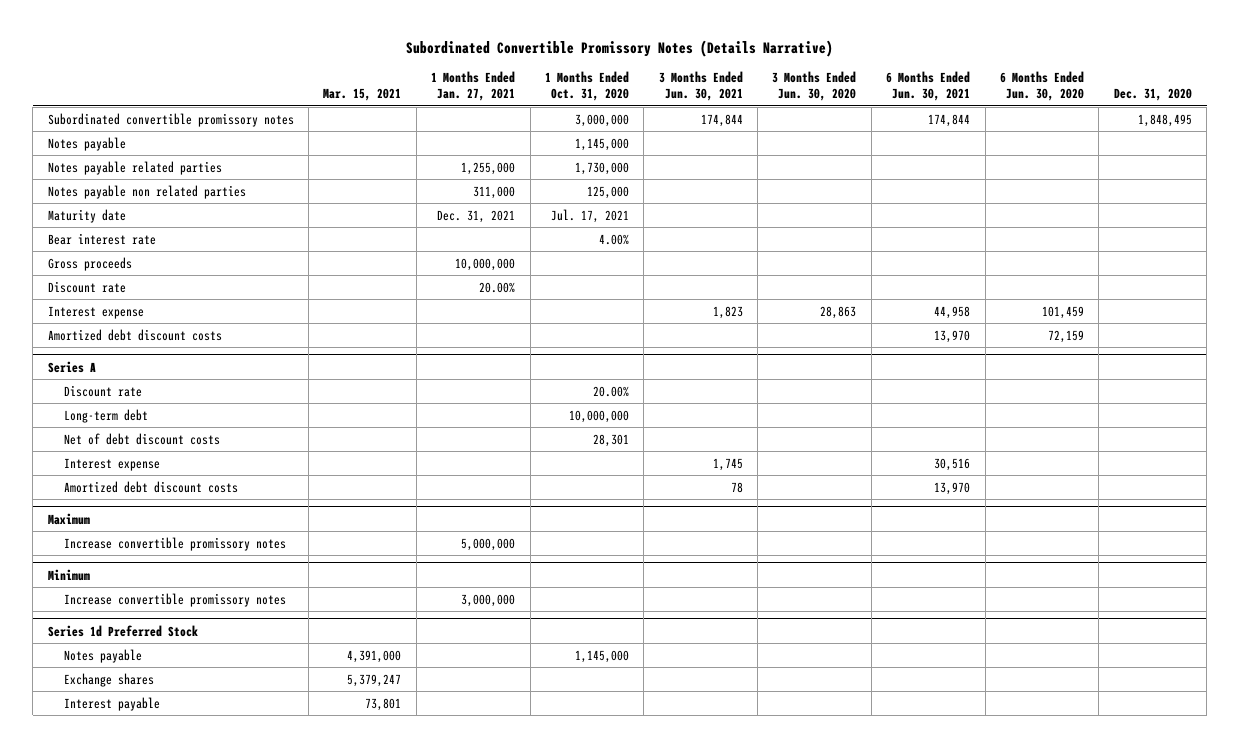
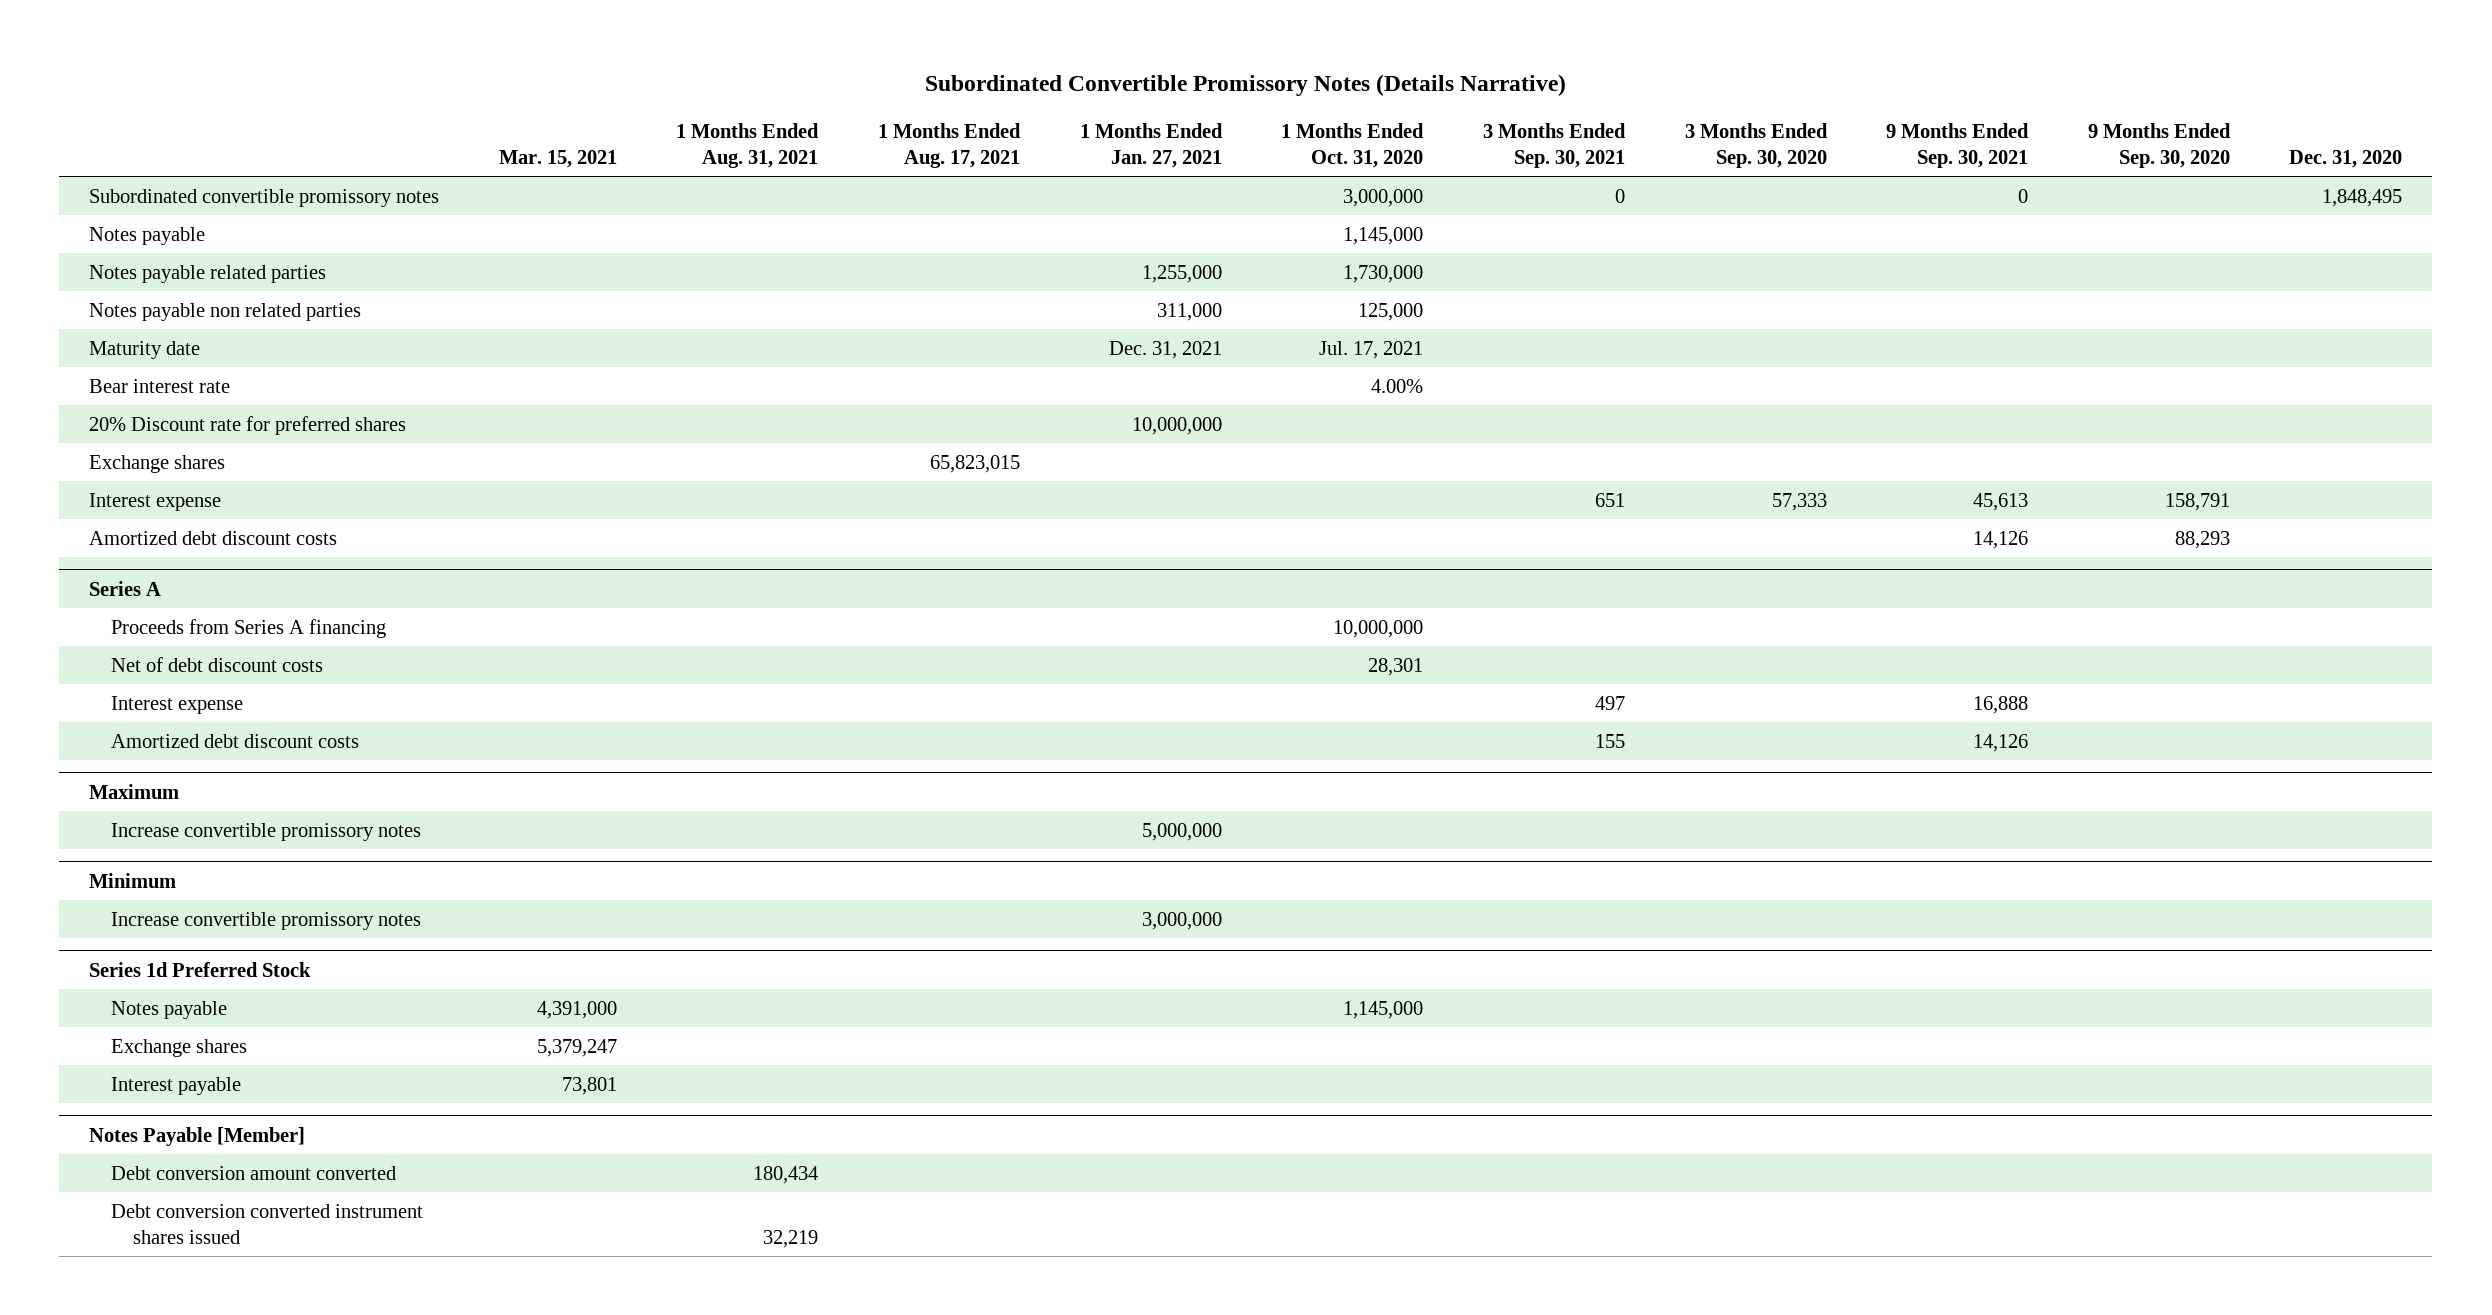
[658,71,743,102] 3 Months Ended Jun. 30, 2021 -> none
[772,71,857,102] 3 Months Ended Jun. 30, 2020 -> none
[886,71,971,102] 6 Months Ended Jun. 30, 2021 -> none
[999,71,1084,102] 6 Months Ended Jun. 30, 2020 -> none
none -> [676,122,820,168] 1 Months Ended Aug. 31, 2021
none -> [878,122,1022,168] 1 Months Ended Aug. 17, 2021
none -> [1482,122,1626,168] 3 Months Ended Sep. 30, 2021
none -> [1684,122,1828,168] 3 Months Ended Sep. 30, 2020
none -> [1886,122,2030,168] 9 Months Ended Sep. 30, 2021
none -> [2087,122,2231,168] 9 Months Ended Sep. 30, 2020
[47,256,132,271] Gross proceeds -> none
[47,280,126,293] Discount rate -> none
none -> [89,415,407,435] 20% Discount rate for preferred shares
none -> [89,454,226,473] Exchange shares
[64,384,143,397] Discount rate -> none
[64,408,149,423] Long-term debt -> none
none -> [111,618,387,638] Proceeds from Series A financing
none -> [89,1126,306,1146] Notes Payable [Member]
none -> [111,1165,397,1180] Debt conversion amount converted
none -> [111,1203,424,1244] Debt conversion converted instrument shares issued

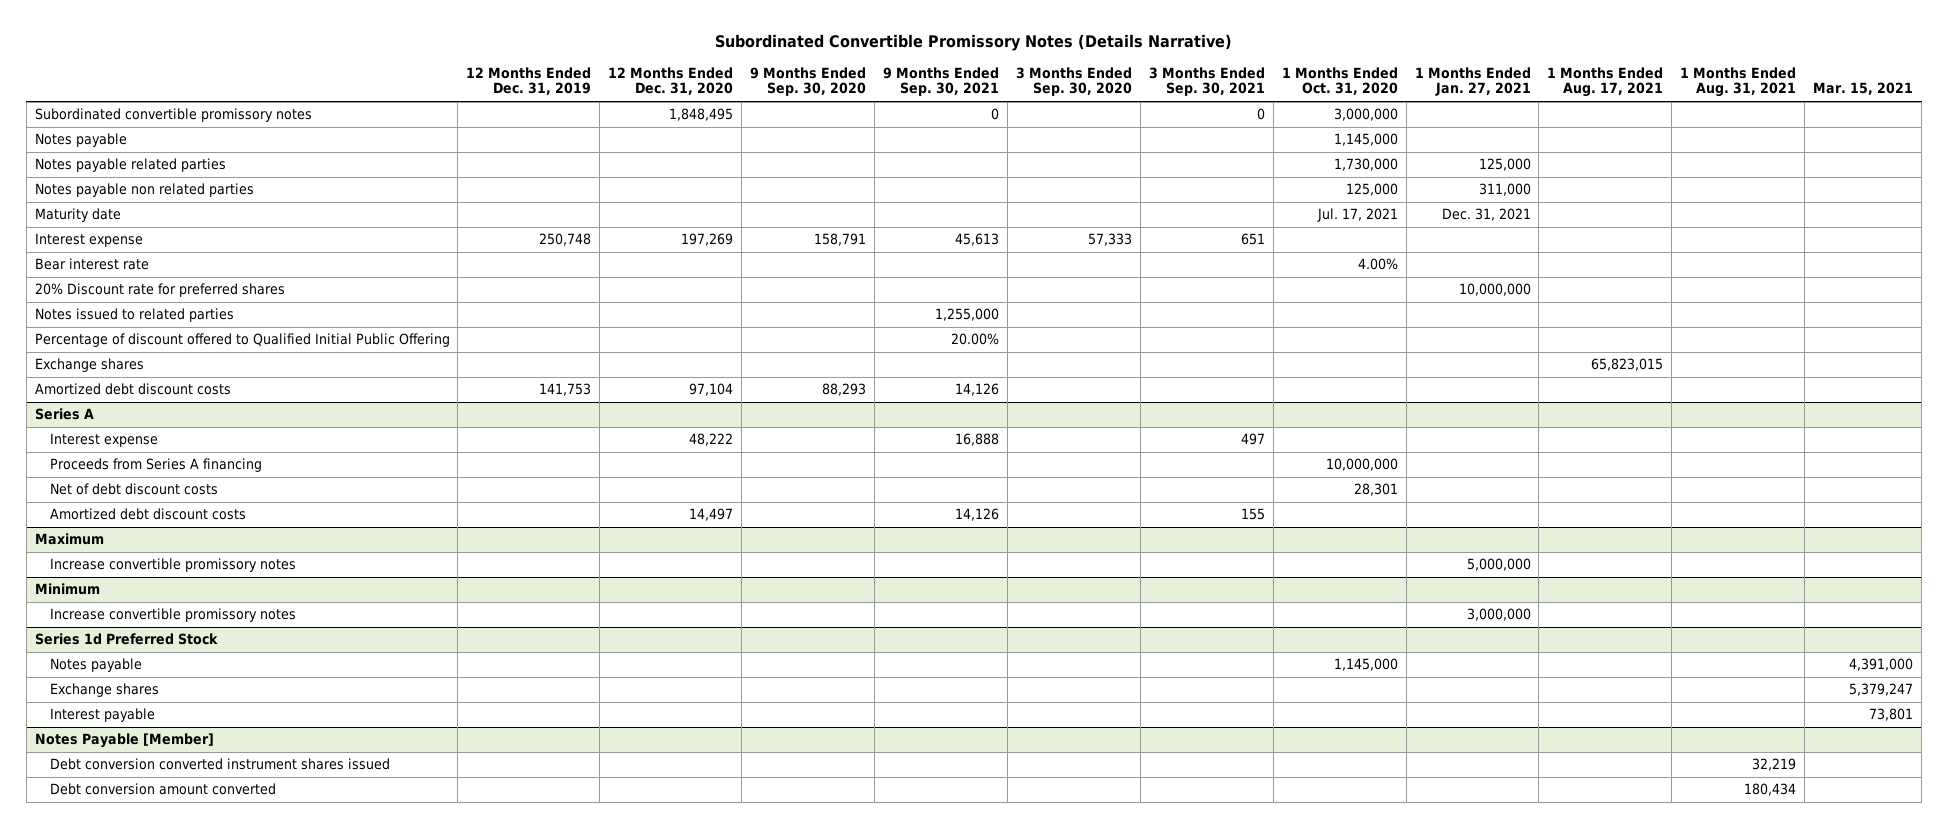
[2289,149,2403,168] Dec. 31, 2020 -> none
none -> [466,66,592,96] 12 Months Ended Dec. 31, 2019
none -> [608,66,734,96] 12 Months Ended Dec. 31, 2020
[1141,264,1222,283] 1,255,000 -> [1478,158,1531,172] 125,000
[89,492,222,511] Interest expense -> [34,233,143,248] Interest expense
none -> [34,308,234,323] Notes issued to related parties
none -> [34,333,450,348] Percentage of discount offered to Qualified Initial Public Offering
[111,695,244,714] Interest expense -> [50,433,159,448] Interest expense
[111,1165,397,1180] Debt conversion amount converted -> [50,783,277,796] Debt conversion amount converted

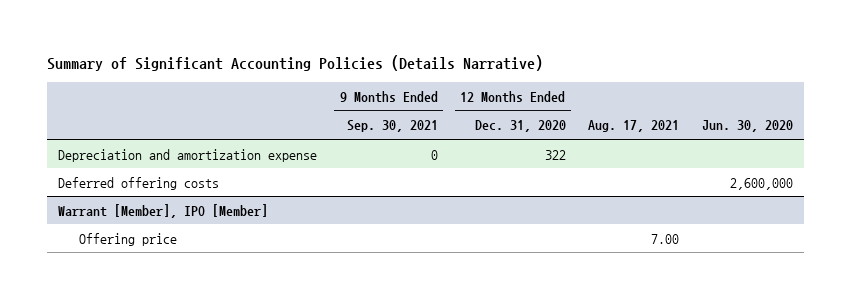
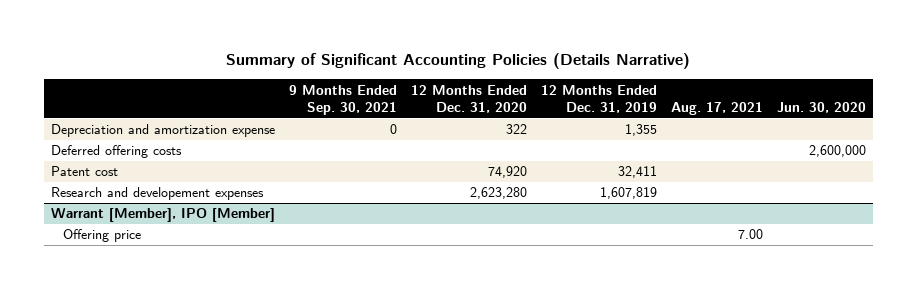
none -> [540,84,657,114] 12 Months Ended Dec. 31, 2019
none -> [50,166,118,177] Patent cost
none -> [50,187,264,201] Research and developement expenses

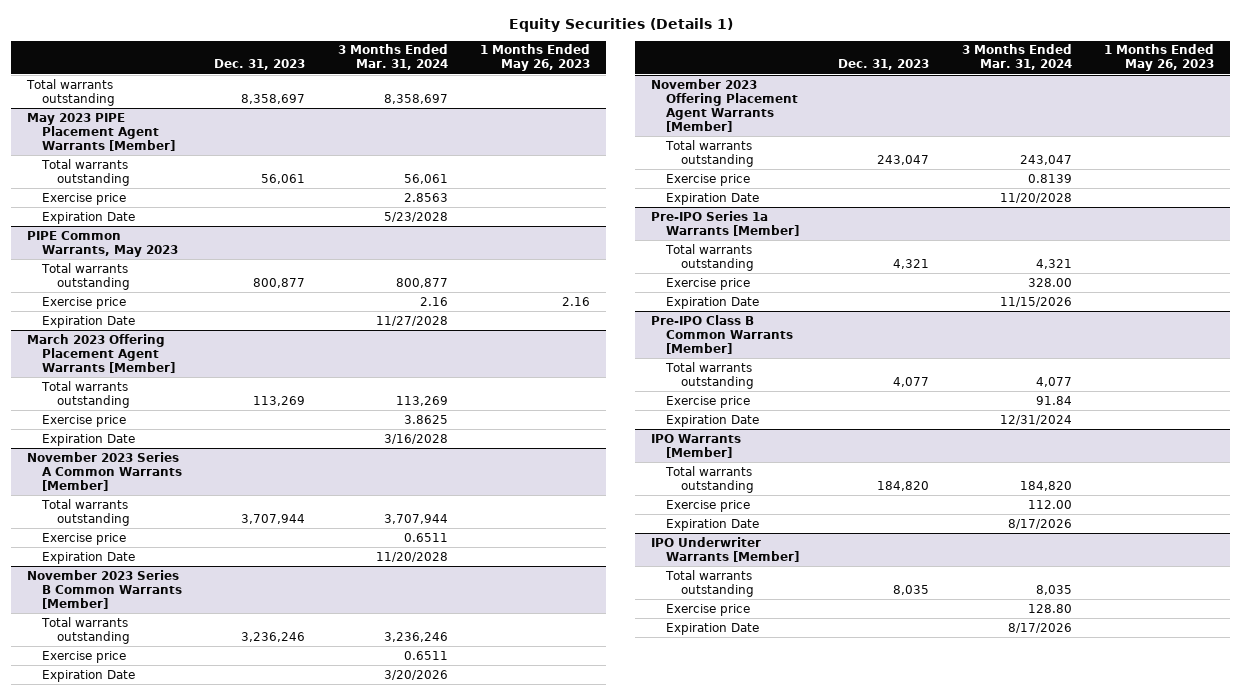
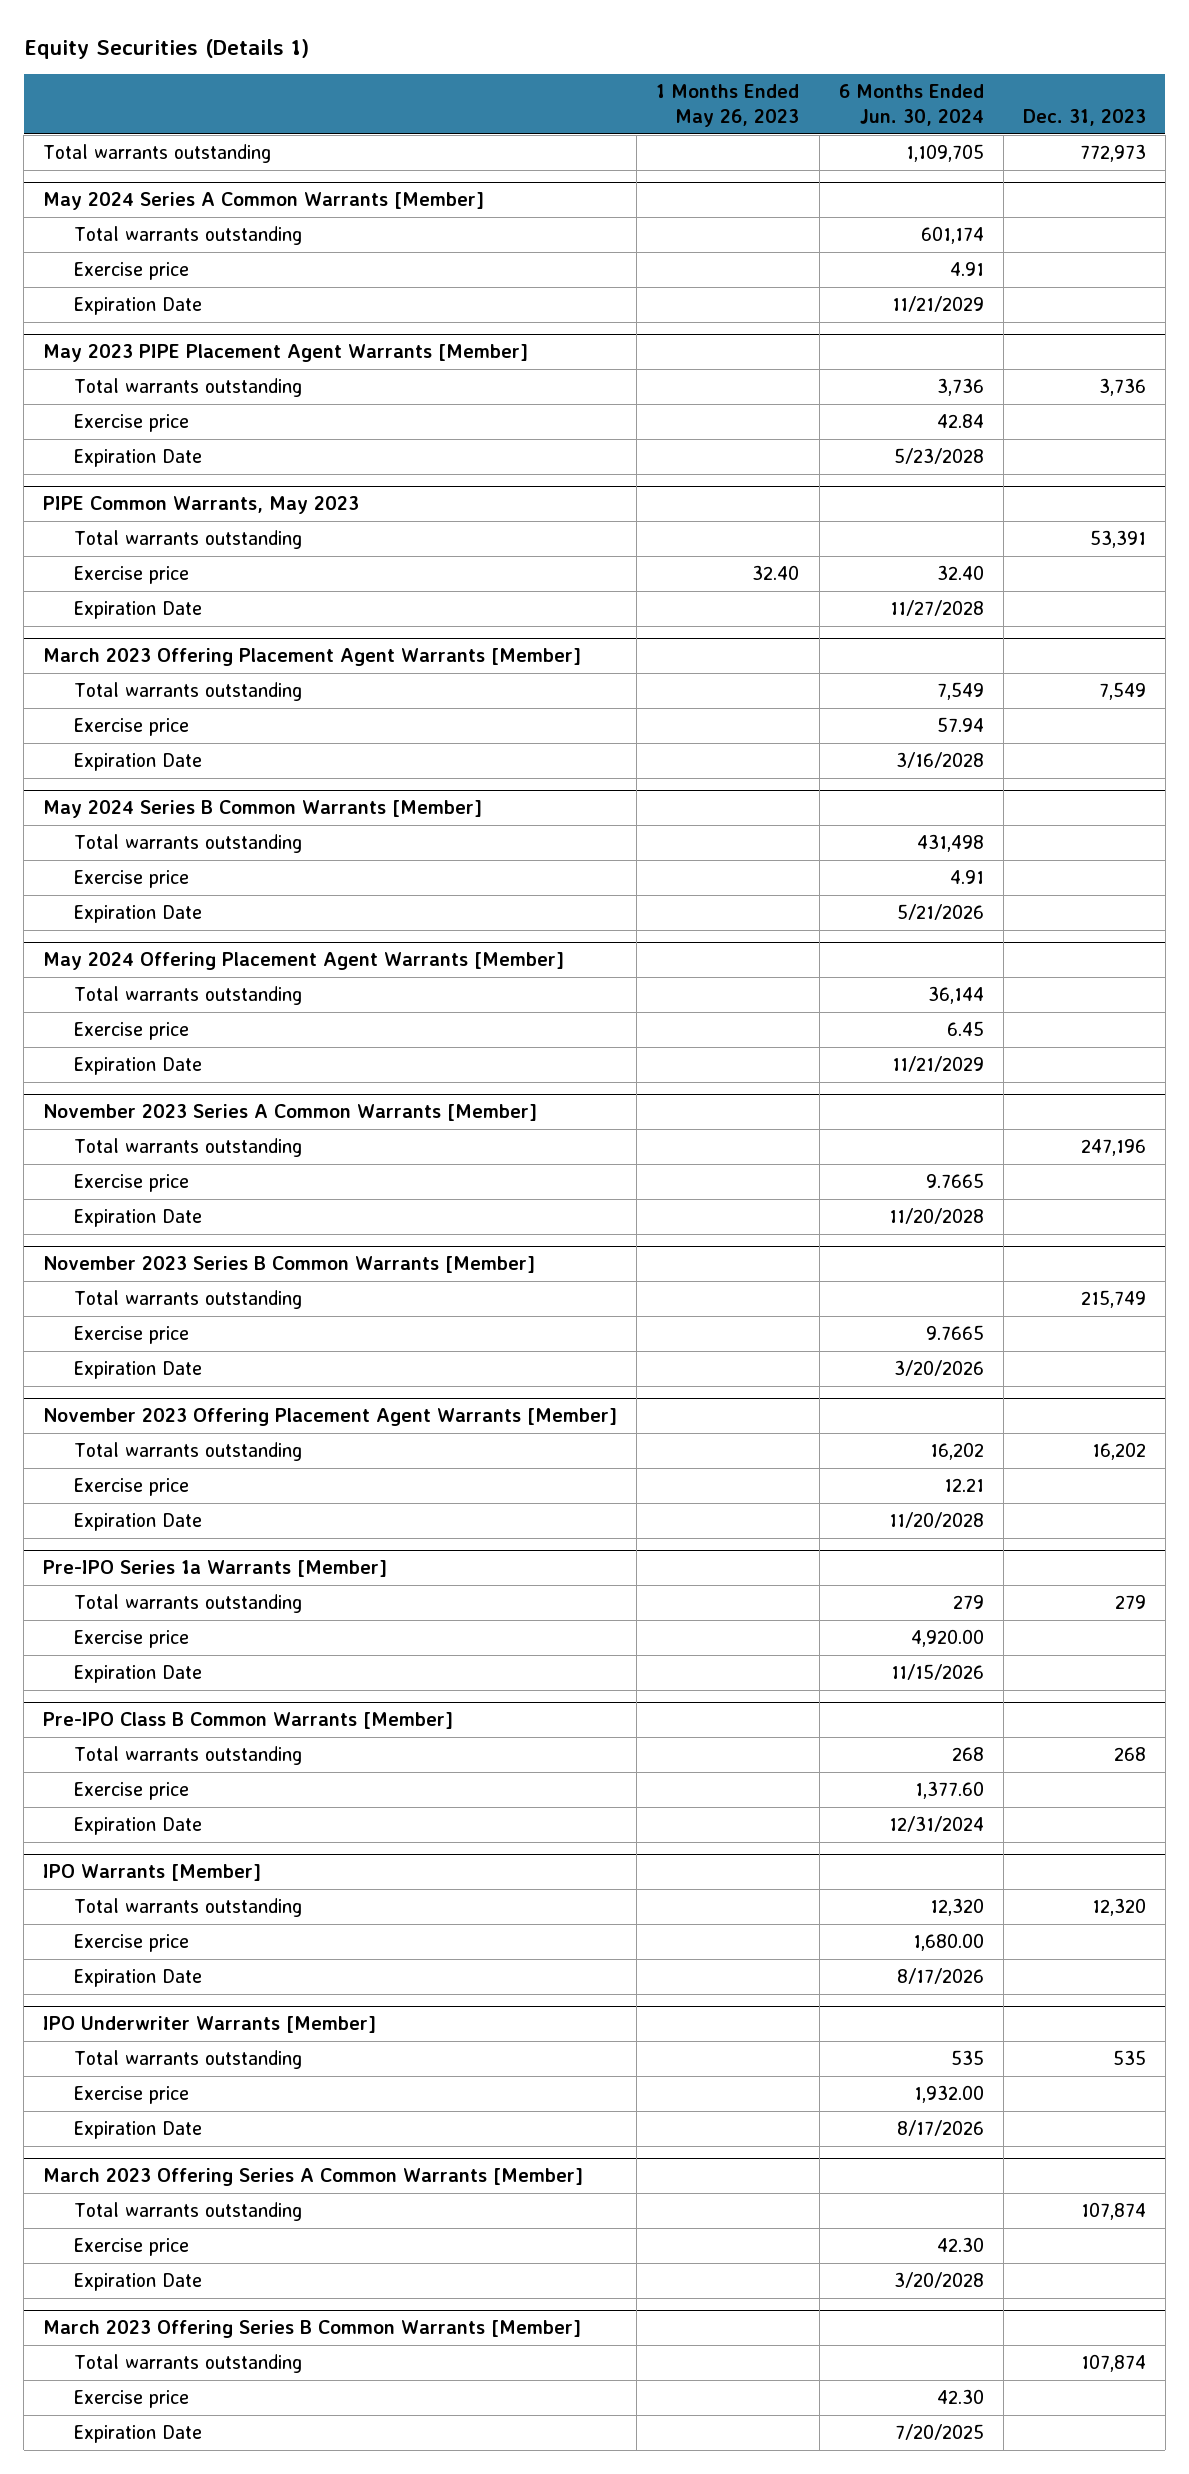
[337,44,448,71] 3 Months Ended Mar. 31, 2024 -> none
none -> [838,84,984,127] 6 Months Ended Jun. 30, 2024
[241,93,306,104] 8,358,697 -> [1079,144,1146,163] 772,973
none -> [43,192,485,211] May 2024 Series A Common Warrants [Member]
none -> [73,226,302,246] Total warrants outstanding
none -> [73,262,189,281] Exercise price
none -> [73,297,202,316] Expiration Date
[261,173,306,184] 56,061 -> [1098,378,1146,397] 3,736
[253,277,306,288] 800,877 -> [1089,530,1146,549] 53,391
[562,296,591,306] 2.16 -> [752,565,800,581] 32.40
[253,395,306,406] 113,269 -> [1098,682,1146,701] 7,549
none -> [43,800,483,819] May 2024 Series B Common Warrants [Member]
none -> [73,834,302,854] Total warrants outstanding
none -> [73,870,189,889] Exercise price
none -> [73,905,202,924] Expiration Date
none -> [43,952,565,971] May 2024 Offering Placement Agent Warrants [Member]
none -> [73,986,302,1006] Total warrants outstanding
none -> [73,1022,189,1041] Exercise price
none -> [73,1057,202,1076] Expiration Date
[241,513,306,524] 3,707,944 -> [1080,1139,1146,1157] 247,196
[241,631,306,642] 3,236,246 -> [1080,1290,1146,1309] 215,749
[877,154,930,165] 243,047 -> [1091,1442,1146,1461] 16,202
[893,258,930,269] 4,321 -> [1114,1595,1146,1610] 279
[893,376,930,387] 4,077 -> [1113,1747,1146,1762] 268
[877,480,930,491] 184,820 -> [1091,1898,1146,1917] 12,320
[893,584,930,595] 8,035 -> [1112,2050,1146,2066] 535
none -> [43,2168,584,2187] March 2023 Offering Series A Common Warrants [Member]
none -> [73,2202,302,2222] Total warrants outstanding
none -> [73,2238,189,2257] Exercise price
none -> [73,2273,202,2292] Expiration Date
none -> [43,2320,582,2339] March 2023 Offering Series B Common Warrants [Member]
none -> [73,2354,302,2374] Total warrants outstanding
none -> [73,2390,189,2409] Exercise price
none -> [73,2425,202,2444] Expiration Date

